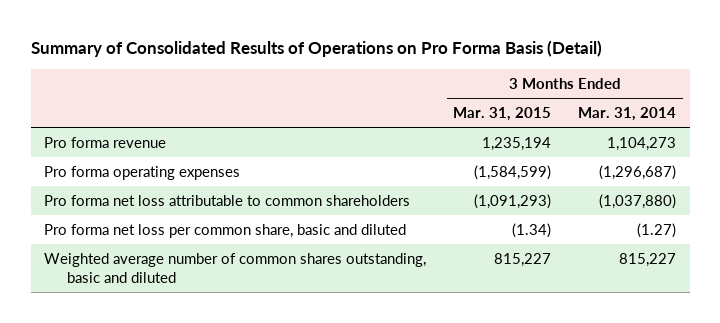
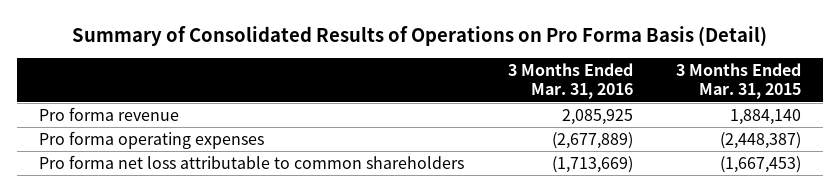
[578,107,677,122] Mar. 31, 2014 -> none
none -> [507,63,633,100] 3 Months Ended Mar. 31, 2016
[44,223,407,238] Pro forma net loss per common share, basic and diluted -> none
[44,252,427,284] Weighted average number of common shares outstanding, basic and diluted -> none
[482,136,552,151] 1,235,194 -> [730,109,802,126] 1,884,140
[474,164,552,180] (1,584,599) -> [720,132,802,150] (2,448,387)
[474,193,552,209] (1,091,293) -> [720,156,802,174] (1,667,453)

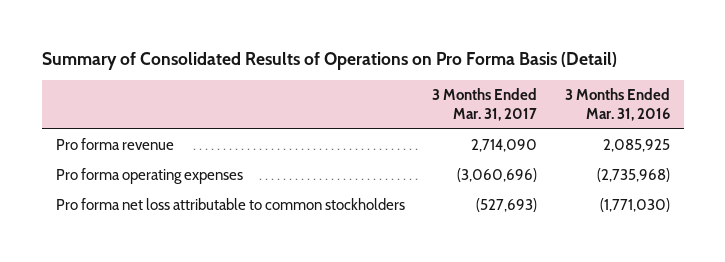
[676,63,802,100] 3 Months Ended Mar. 31, 2015 -> none
none -> [432,88,538,122] 3 Months Ended Mar. 31, 2017
[551,132,633,150] (2,677,889) -> [596,168,670,183] (2,735,968)
[38,155,464,170] Pro forma net loss attributable to common shareholders -> [55,198,405,211] Pro forma net loss attributable to common stockholders
[551,156,633,174] (1,713,669) -> [599,198,670,213] (1,771,030)

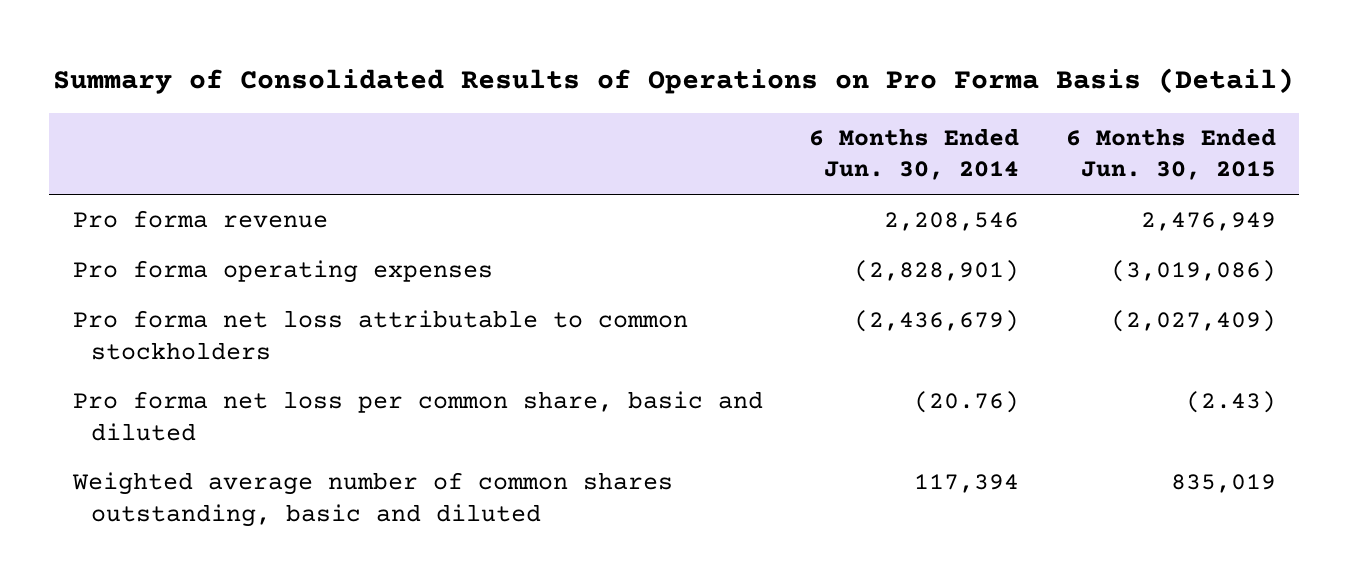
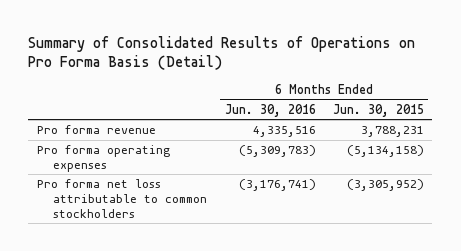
[809,128,1020,181] 6 Months Ended Jun. 30, 2014 -> none
none -> [224,103,316,117] Jun. 30, 2016
[72,391,763,441] Pro forma net loss per common share, basic and diluted -> none
[71,472,673,527] Weighted average number of common shares outstanding, basic and diluted -> none
[1140,212,1276,232] 2,476,949 -> [360,126,424,138] 3,788,231
[1110,260,1276,283] (3,019,086) -> [346,145,424,158] (5,134,158)
[1110,310,1276,333] (2,027,409) -> [346,179,424,192] (3,305,952)

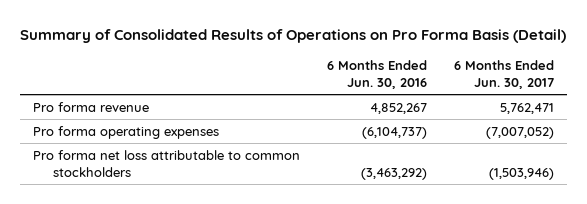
[332,103,424,117] Jun. 30, 2015 -> none
none -> [454,60,555,89] 6 Months Ended Jun. 30, 2017
[252,126,316,138] 4,335,516 -> [370,102,428,114] 4,852,267
[238,145,316,158] (5,309,783) -> [362,126,428,139] (6,104,737)
[238,179,316,192] (3,176,741) -> [361,167,428,180] (3,463,292)

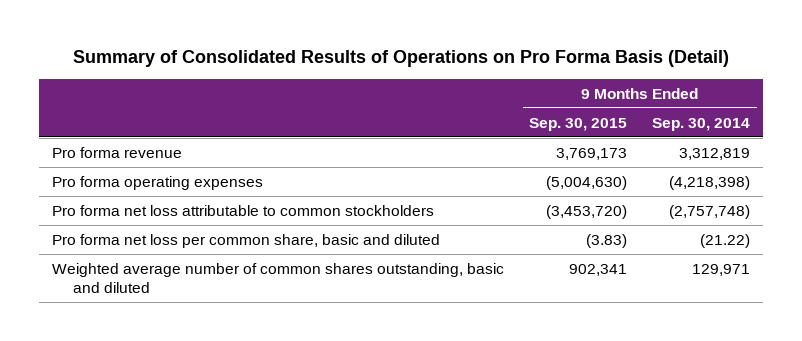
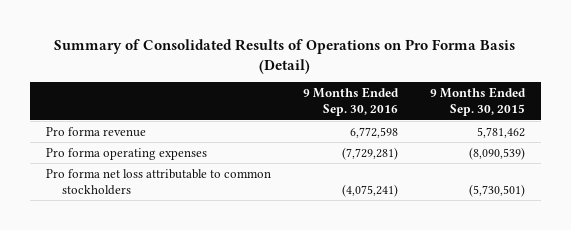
[652,117,751,131] Sep. 30, 2014 -> none
none -> [302,87,399,117] 9 Months Ended Sep. 30, 2016
[51,233,440,248] Pro forma net loss per common share, basic and diluted -> none
[51,262,504,294] Weighted average number of common shares outstanding, basic and diluted -> none
[556,147,628,160] 3,769,173 -> [476,126,525,138] 5,781,462
[546,175,628,190] (5,004,630) -> [468,146,525,160] (8,090,539)
[546,204,628,219] (3,453,720) -> [468,183,525,197] (5,730,501)

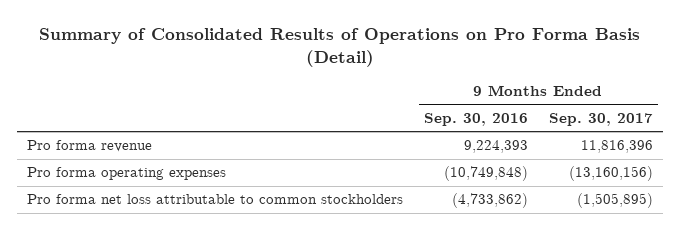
[429,87,526,117] 9 Months Ended Sep. 30, 2015 -> none
none -> [548,113,653,127] Sep. 30, 2017
[349,126,398,138] 6,772,598 -> [463,140,528,154] 9,224,393
[341,146,398,160] (7,729,281) -> [443,166,528,182] (10,749,848)
[341,183,398,197] (4,075,241) -> [451,193,528,209] (4,733,862)

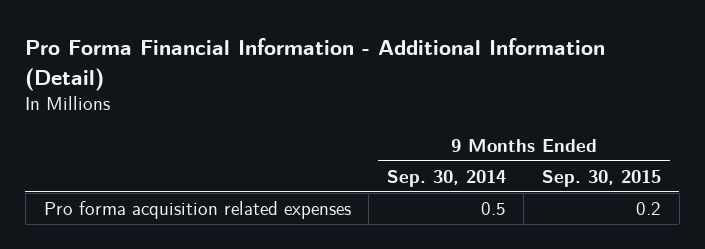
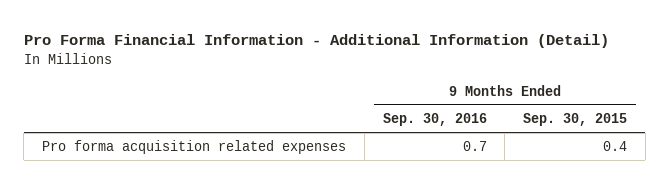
[386,169,506,187] Sep. 30, 2014 -> none
none -> [382,112,487,126] Sep. 30, 2016
[636,202,662,216] 0.2 -> [603,141,628,152] 0.4

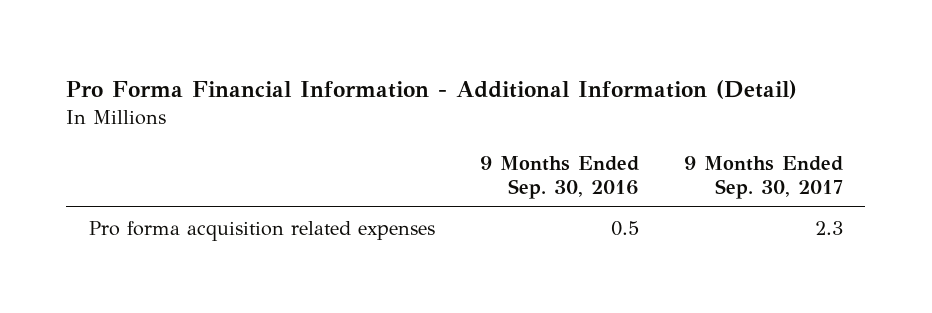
[523,112,628,126] Sep. 30, 2015 -> none
none -> [683,156,843,200] 9 Months Ended Sep. 30, 2017
[462,141,487,152] 0.7 -> [610,220,639,236] 0.5

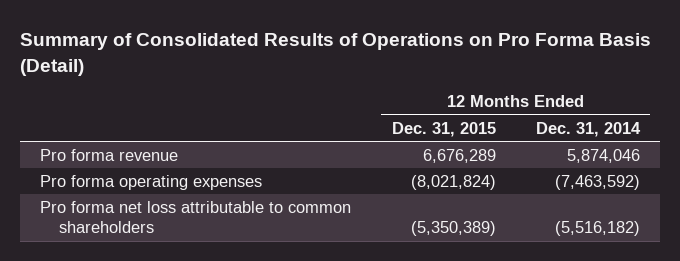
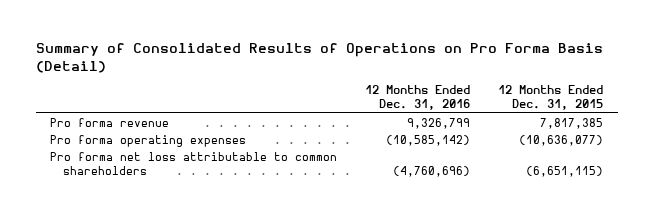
[536,121,642,137] Dec. 31, 2014 -> none
none -> [365,85,471,111] 12 Months Ended Dec. 31, 2016
[422,148,496,163] 6,676,289 -> [540,117,604,129] 7,817,385
[410,174,496,190] (8,021,824) -> [519,134,604,146] (10,636,077)
[410,221,496,237] (5,350,389) -> [526,165,604,177] (6,651,115)

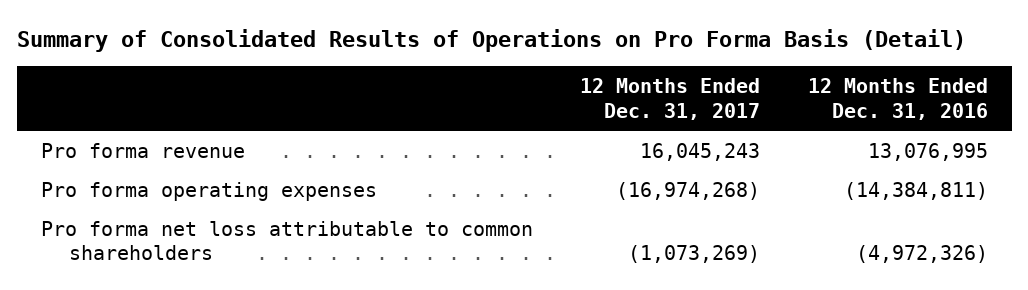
[498,85,604,111] 12 Months Ended Dec. 31, 2015 -> none
none -> [580,77,761,120] 12 Months Ended Dec. 31, 2017
[407,117,471,129] 9,326,799 -> [867,142,988,161] 13,076,995
[386,134,471,146] (10,585,142) -> [843,181,988,200] (14,384,811)
[393,165,471,177] (4,760,696) -> [855,245,988,264] (4,972,326)

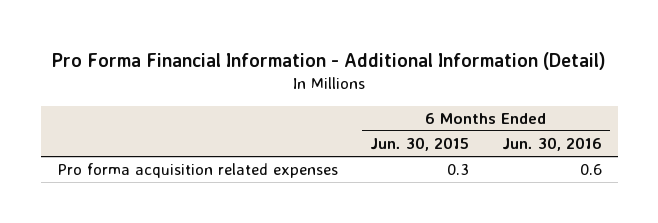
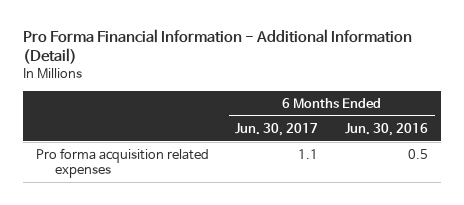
[370,137,470,152] Jun. 30, 2015 -> none
none -> [235,122,319,136] Jun. 30, 2017
[579,164,602,176] 0.6 -> [408,148,429,159] 0.5

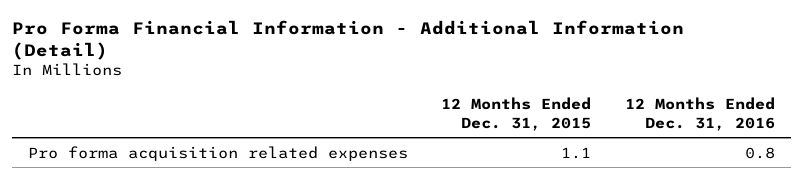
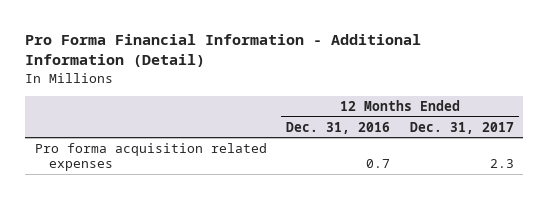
[441,97,592,131] 12 Months Ended Dec. 31, 2015 -> none
none -> [409,121,514,134] Dec. 31, 2017
[744,146,775,159] 0.8 -> [366,159,391,169] 0.7

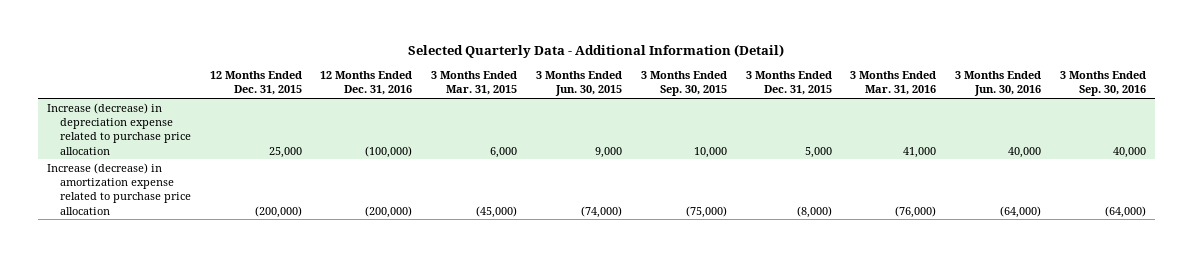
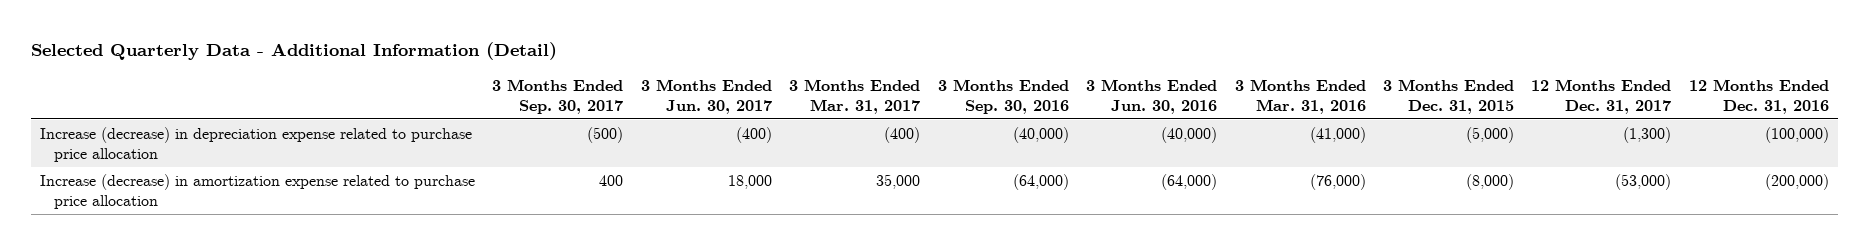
[209,71,302,96] 12 Months Ended Dec. 31, 2015 -> none
[431,71,518,96] 3 Months Ended Mar. 31, 2015 -> none
[535,71,622,97] 3 Months Ended Jun. 30, 2015 -> none
[640,71,727,97] 3 Months Ended Sep. 30, 2015 -> none
none -> [492,78,624,114] 3 Months Ended Sep. 30, 2017
none -> [640,78,772,114] 3 Months Ended Jun. 30, 2017
none -> [789,78,921,114] 3 Months Ended Mar. 31, 2017
none -> [1531,78,1672,114] 12 Months Ended Dec. 31, 2017
[804,146,832,158] 5,000 -> [1466,127,1515,144] (5,000)
[903,146,937,158] 41,000 -> [1309,127,1366,144] (41,000)
[1008,146,1042,158] 40,000 -> [1161,127,1218,144] (40,000)
[1112,146,1146,158] 40,000 -> [1012,127,1069,144] (40,000)

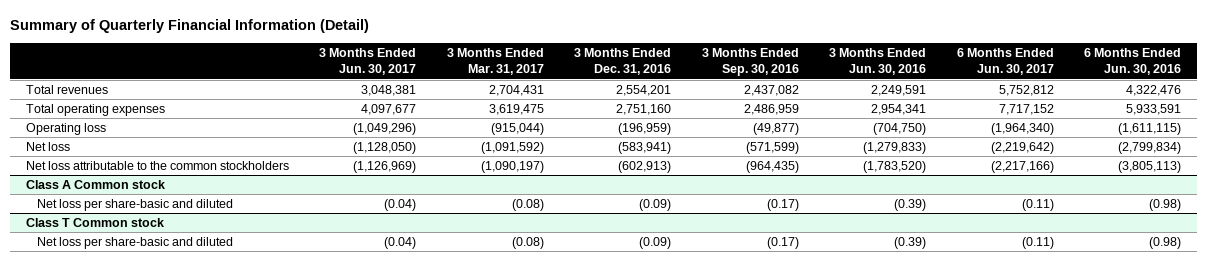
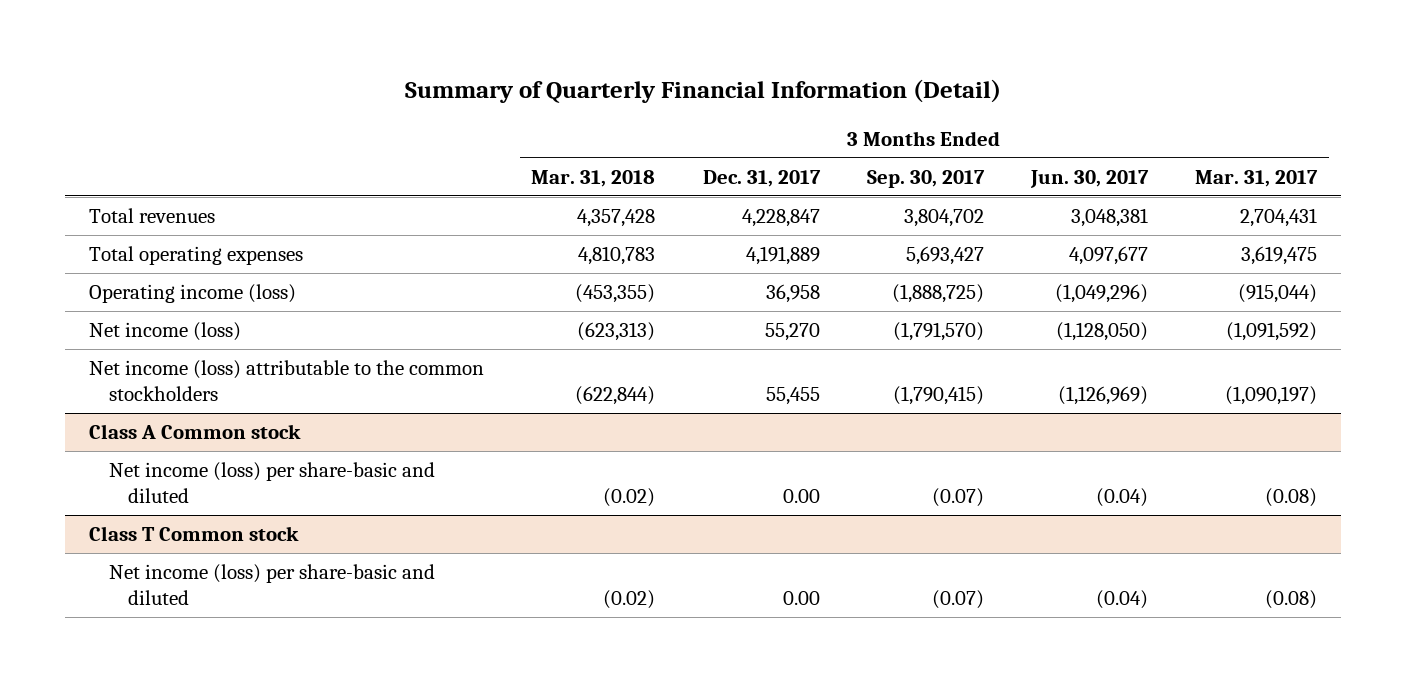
[574,47,672,76] 3 Months Ended Dec. 31, 2016 -> none
[701,47,799,77] 3 Months Ended Sep. 30, 2016 -> none
[829,47,927,76] 3 Months Ended Jun. 30, 2016 -> none
[956,47,1054,76] 6 Months Ended Jun. 30, 2017 -> none
[1084,47,1182,76] 6 Months Ended Jun. 30, 2016 -> none
none -> [531,170,656,188] Mar. 31, 2018
none -> [702,170,821,188] Dec. 31, 2017
none -> [866,170,985,189] Sep. 30, 2017
[25,123,106,136] Operating loss -> [89,284,297,304] Operating income (loss)
[25,142,70,152] Net loss -> [89,322,242,342] Net income (loss)
[25,161,289,171] Net loss attributable to the common stockholders -> [89,360,485,402] Net income (loss) attributable to the common stockholders
[36,199,233,212] Net loss per share-basic and diluted -> [108,462,435,504] Net income (loss) per share-basic and diluted
[36,237,233,250] Net loss per share-basic and diluted -> [108,564,435,606] Net income (loss) per share-basic and diluted

